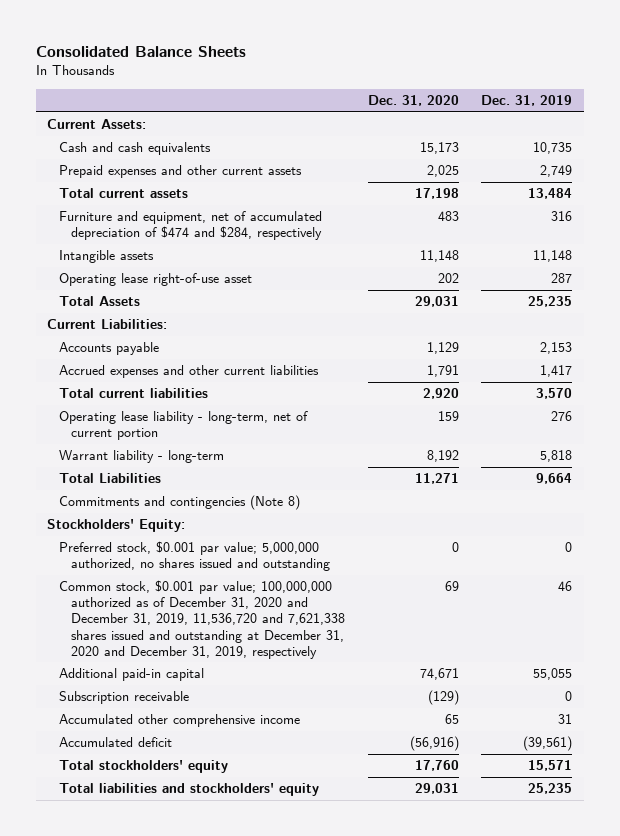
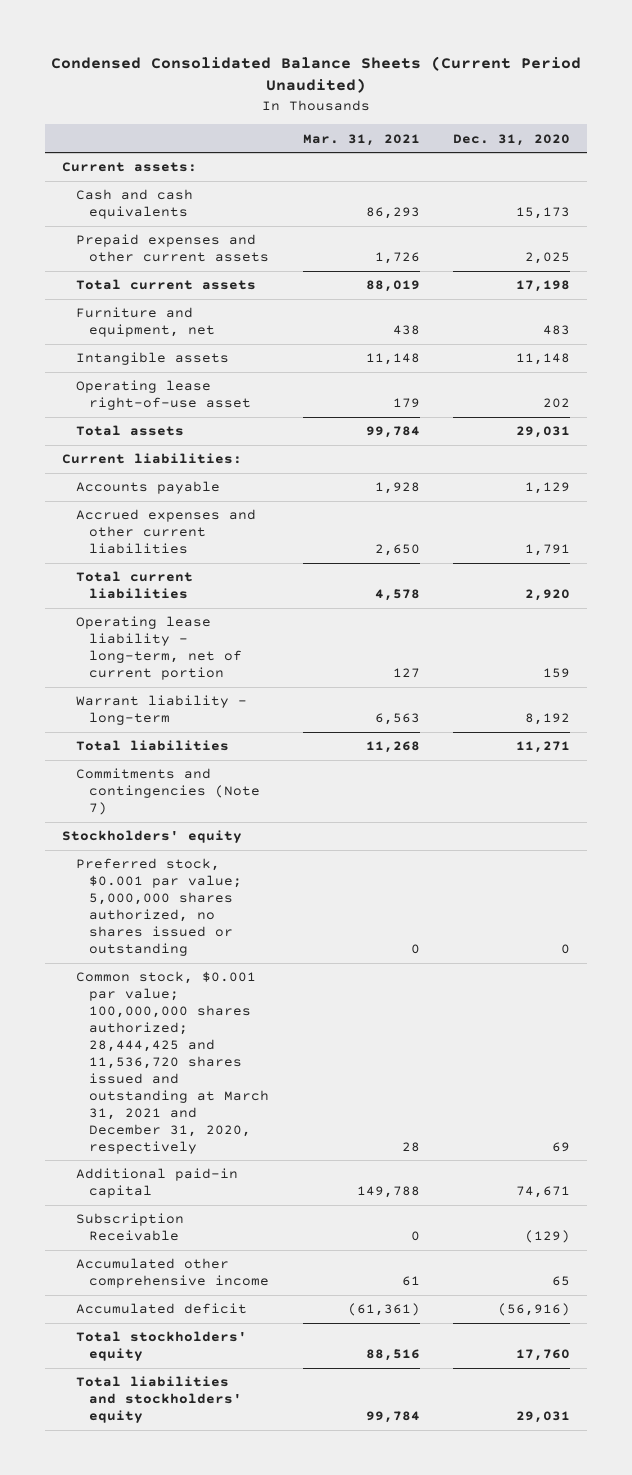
[36,46,247,58] Consolidated Balance Sheets -> [51,55,582,94] Condensed Consolidated Balance Sheets (Current Period Unaudited)
[481,94,573,106] Dec. 31, 2019 -> none
none -> [302,133,420,146] Mar. 31, 2021
[47,119,147,130] Current Assets: -> [61,162,197,173] Current assets:
[59,211,323,241] Furniture and equipment, net of accumulated depreciation of $474 and $284, respectively -> [75,307,216,338] Furniture and equipment, net
[59,296,141,307] Total Assets -> [75,425,184,437] Total assets
[47,319,168,330] Current Liabilities: -> [61,453,242,465] Current liabilities:
[59,473,162,484] Total Liabilities -> [75,740,229,752] Total liabilities
[59,495,301,511] Commitments and contingencies (Note 8) -> [75,768,261,816] Commitments and contingencies (Note 7)
[47,519,186,533] Stockholders' Equity: -> [61,830,242,844] Stockholders' equity
[59,541,331,572] Preferred stock, $0.001 par value; 5,000,000 authorized, no shares issued and outstanding -> [75,858,243,957] Preferred stock, $0.001 par value; 5,000,000 shares authorized, no shares issued or outstanding
[59,580,346,659] Common stock, $0.001 par value; 100,000,000 authorized as of December 31, 2020 and December 31, 2019, 11,536,720 and 7,621,338 shares issued and outstanding at December 31, 2020 and December 31, 2019, respectively -> [75,971,270,1154] Common stock, $0.001 par value; 100,000,000 shares authorized; 28,444,425 and 11,536,720 shares issued and outstanding at March 31, 2021 and December 31, 2020, respectively
[59,691,190,705] Subscription receivable -> [75,1213,184,1242] Subscription Receivable

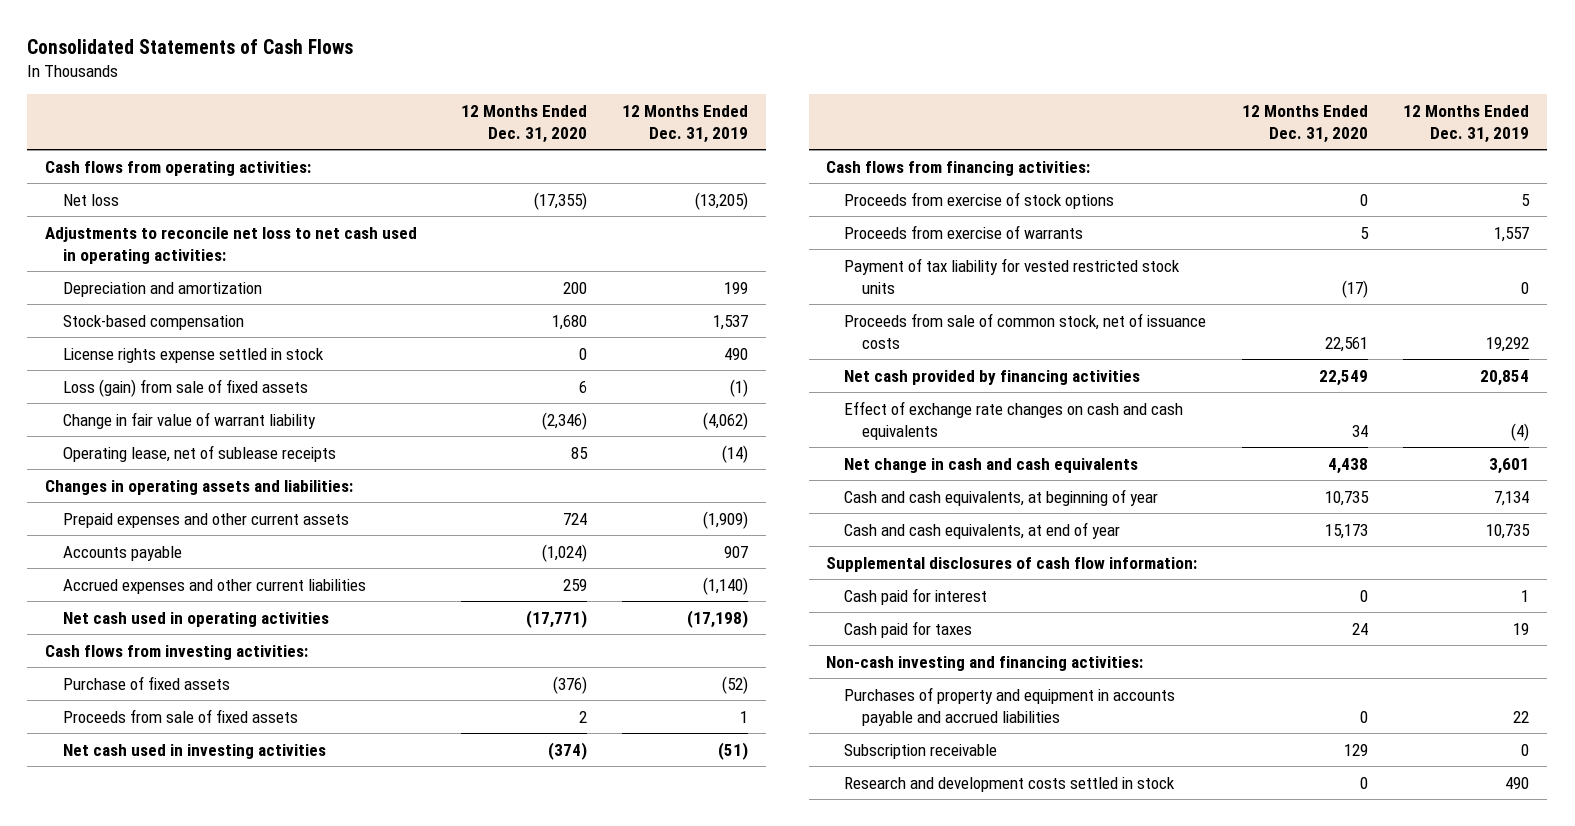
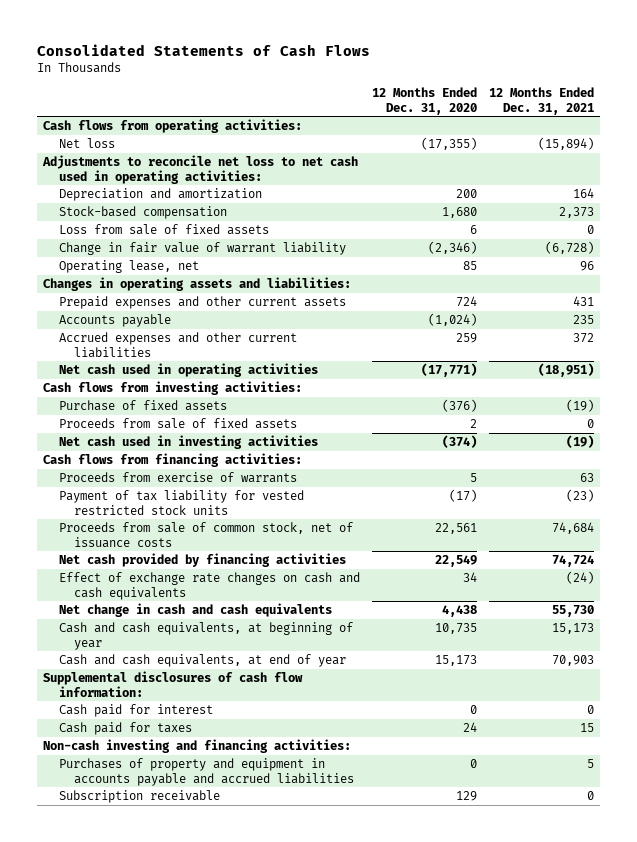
[622,104,749,143] 12 Months Ended Dec. 31, 2019 -> none
none -> [488,87,594,115] 12 Months Ended Dec. 31, 2021
[63,347,325,363] License rights expense settled in stock -> none
[63,378,309,397] Loss (gain) from sale of fixed assets -> [58,224,269,236] Loss from sale of fixed assets
[63,444,337,462] Operating lease, net of sublease receipts -> [58,260,199,274] Operating lease, net
[844,191,1115,209] Proceeds from exercise of stock options -> none
[844,776,1176,792] Research and development costs settled in stock -> none

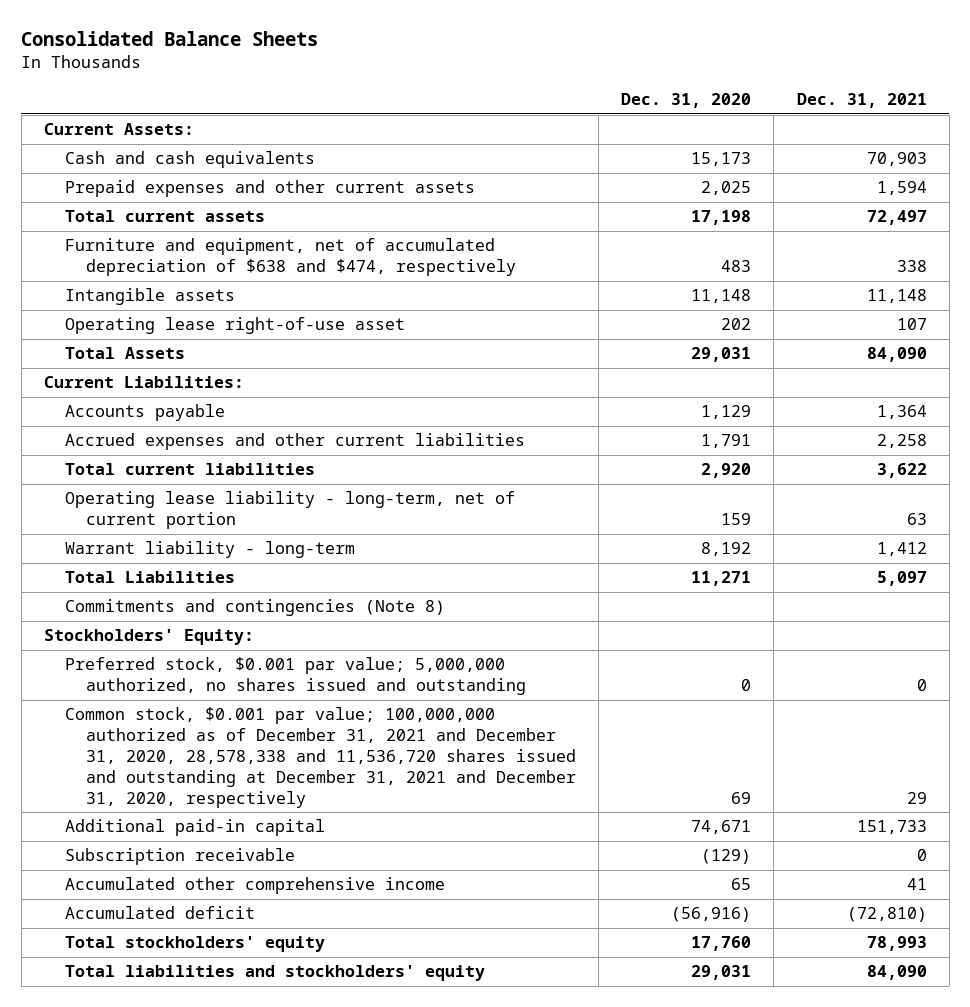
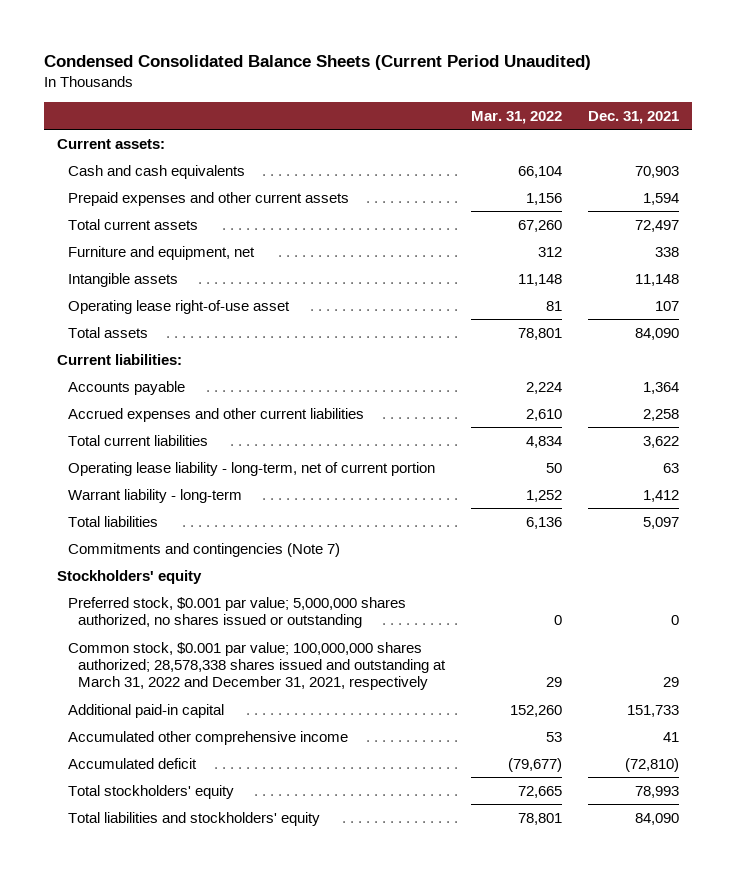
[21,31,319,47] Consolidated Balance Sheets -> [43,54,591,70] Condensed Consolidated Balance Sheets (Current Period Unaudited)
[621,93,752,109] Dec. 31, 2020 -> none
none -> [471,110,563,124] Mar. 31, 2022
[43,123,194,136] Current Assets: -> [56,138,165,149] Current assets:
[64,238,516,277] Furniture and equipment, net of accumulated depreciation of $638 and $474, respectively -> [67,245,255,260] Furniture and equipment, net
[64,347,185,360] Total Assets -> [67,326,148,338] Total assets
[43,376,244,389] Current Liabilities: -> [56,353,182,365] Current liabilities:
[64,571,235,584] Total Liabilities -> [67,515,158,527] Total liabilities
[64,599,445,617] Commitments and contingencies (Note 8) -> [67,542,340,557] Commitments and contingencies (Note 7)
[43,629,254,646] Stockholders' Equity: -> [56,569,202,584] Stockholders' equity
[64,657,526,696] Preferred stock, $0.001 par value; 5,000,000 authorized, no shares issued and outstanding -> [67,596,406,629] Preferred stock, $0.001 par value; 5,000,000 shares authorized, no shares issued or outstanding
[64,707,576,808] Common stock, $0.001 par value; 100,000,000 authorized as of December 31, 2021 and December 31, 2020, 28,578,338 and 11,536,720 shares issued and outstanding at December 31, 2021 and December 31, 2020, respectively -> [67,641,447,691] Common stock, $0.001 par value; 100,000,000 shares authorized; 28,578,338 shares issued and outstanding at March 31, 2022 and December 31, 2021, respectively
[64,848,295,866] Subscription receivable -> none

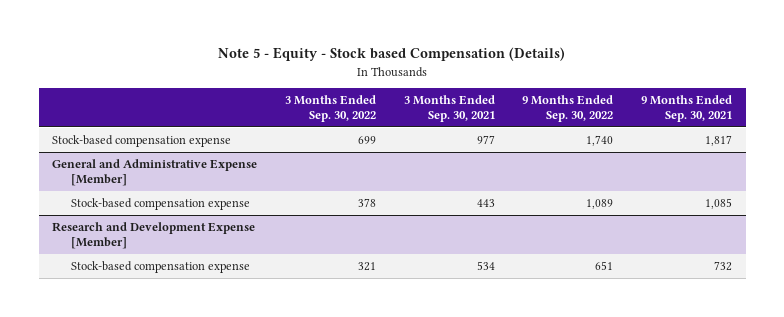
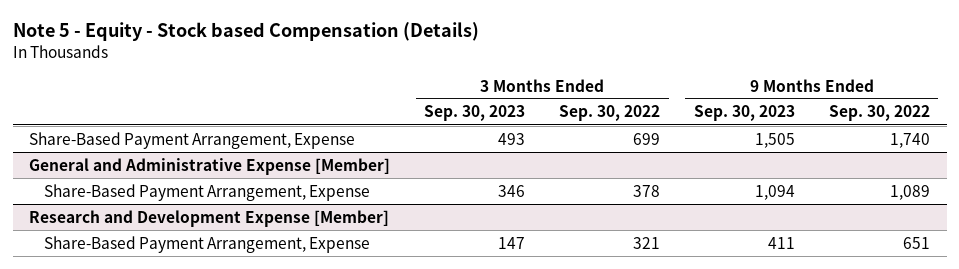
[403,95,495,123] 3 Months Ended Sep. 30, 2021 -> none
[640,95,732,123] 9 Months Ended Sep. 30, 2021 -> none
none -> [424,105,526,122] Sep. 30, 2023
none -> [693,105,795,122] Sep. 30, 2023
[52,134,232,147] Stock-based compensation expense -> [29,131,356,149] Share-Based Payment Arrangement, Expense
[70,197,250,210] Stock-based compensation expense -> [44,183,371,201] Share-Based Payment Arrangement, Expense
[70,260,250,273] Stock-based compensation expense -> [44,235,371,253] Share-Based Payment Arrangement, Expense

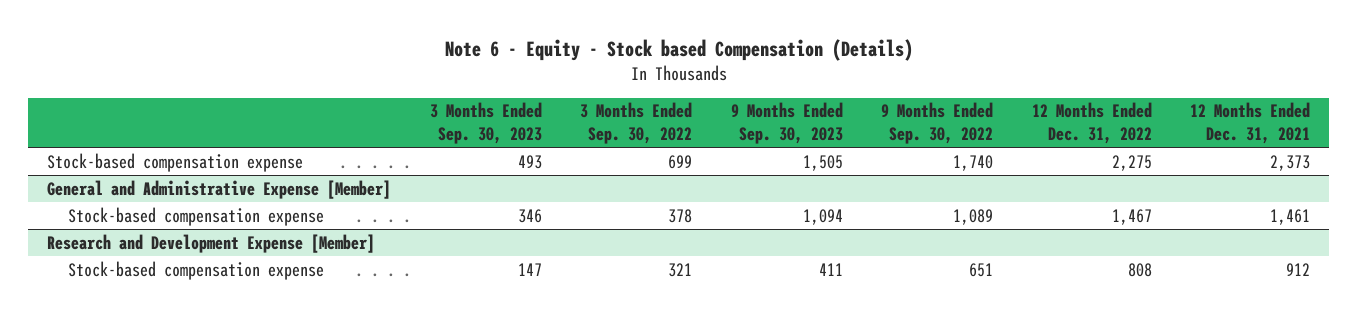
[12,21,479,41] Note 5 - Equity - Stock based Compensation (Details) -> [444,38,913,61] Note 6 - Equity - Stock based Compensation (Details)
none -> [1031,102,1152,144] 12 Months Ended Dec. 31, 2022
none -> [1190,102,1311,144] 12 Months Ended Dec. 31, 2021
[29,131,356,149] Share-Based Payment Arrangement, Expense -> [47,152,304,172] Stock-based compensation expense
[44,183,371,201] Share-Based Payment Arrangement, Expense -> [67,206,324,226] Stock-based compensation expense
[44,235,371,253] Share-Based Payment Arrangement, Expense -> [67,260,324,280] Stock-based compensation expense

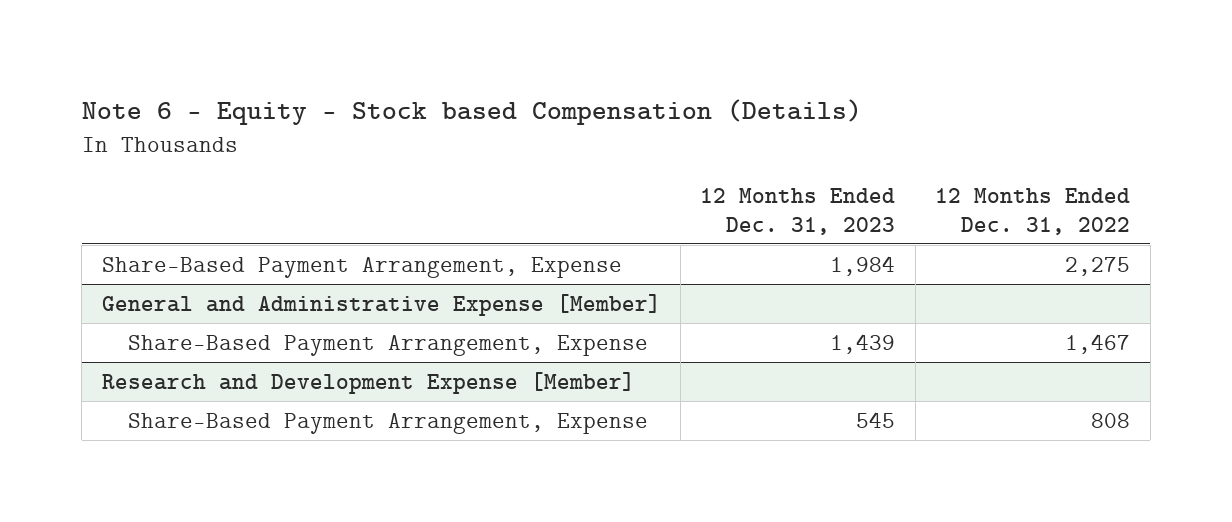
[429,102,542,144] 3 Months Ended Sep. 30, 2023 -> none
[580,102,693,144] 3 Months Ended Sep. 30, 2022 -> none
[730,102,843,144] 9 Months Ended Sep. 30, 2023 -> none
[881,102,994,144] 9 Months Ended Sep. 30, 2022 -> none
[1190,102,1311,144] 12 Months Ended Dec. 31, 2021 -> none
none -> [700,187,896,235] 12 Months Ended Dec. 31, 2023
[47,152,304,172] Stock-based compensation expense -> [101,256,622,278] Share-Based Payment Arrangement, Expense
[67,206,324,226] Stock-based compensation expense -> [127,334,648,356] Share-Based Payment Arrangement, Expense
[67,260,324,280] Stock-based compensation expense -> [127,412,648,434] Share-Based Payment Arrangement, Expense

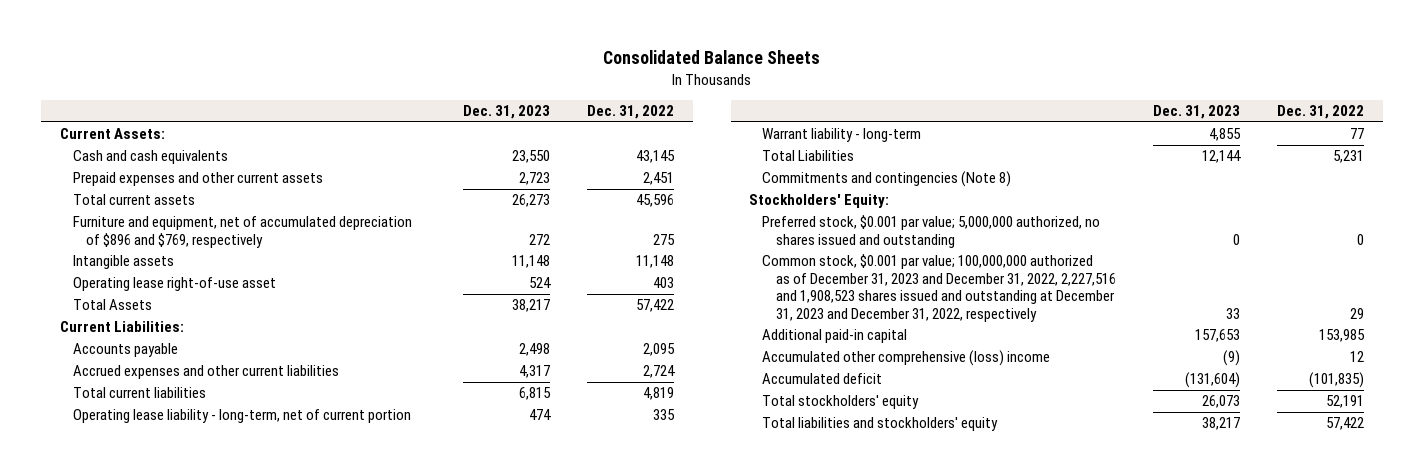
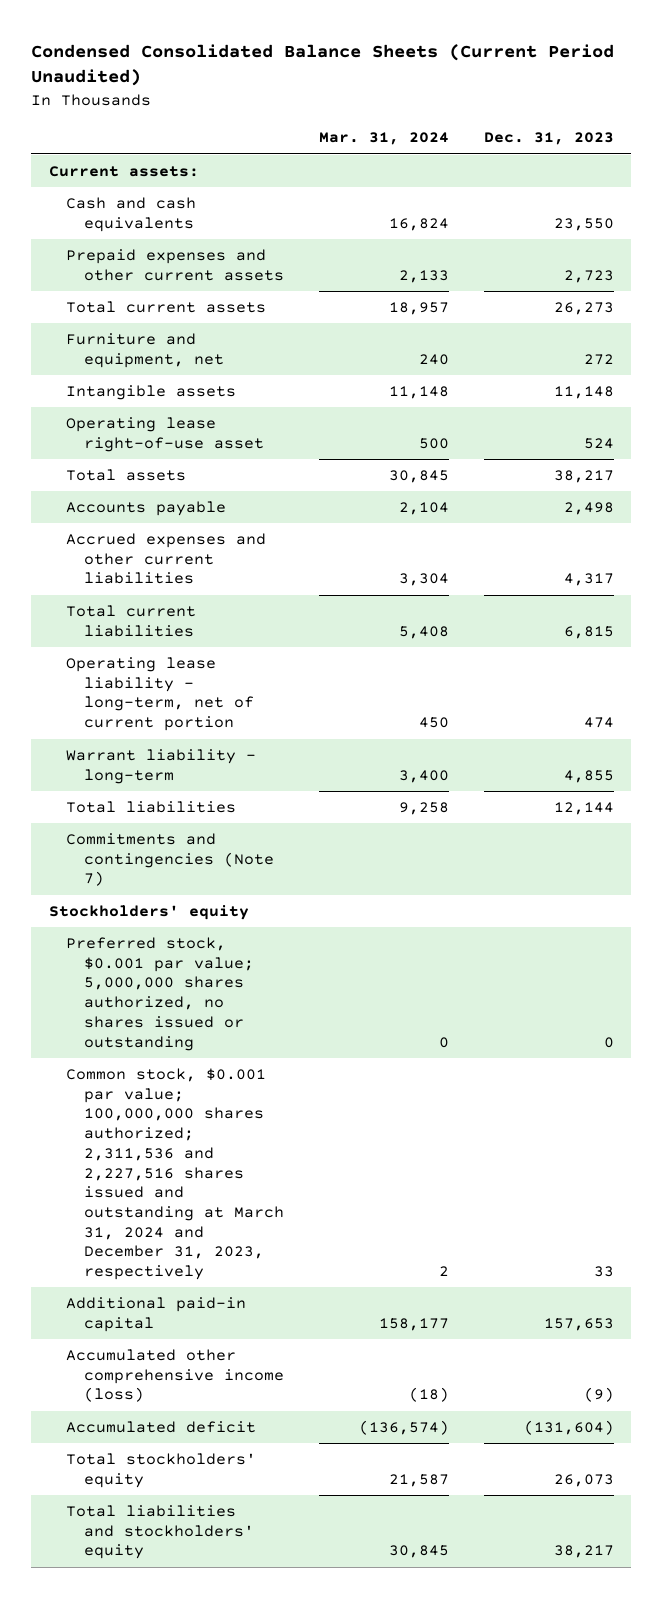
[602,50,820,65] Consolidated Balance Sheets -> [31,43,615,87] Condensed Consolidated Balance Sheets (Current Period Unaudited)
[587,105,675,120] Dec. 31, 2022 -> none
none -> [318,132,449,146] Mar. 31, 2024
[59,128,165,140] Current Assets: -> [48,166,199,178] Current assets:
[72,216,412,248] Furniture and equipment, net of accumulated depreciation of $896 and $769, respectively -> [66,333,224,368] Furniture and equipment, net
[59,321,184,333] Current Liabilities: -> none
[72,299,152,311] Total Assets -> [66,469,187,482] Total assets
[762,150,855,162] Total Liabilities -> [66,801,237,814] Total liabilities
[762,171,1012,188] Commitments and contingencies (Note 8) -> [66,833,274,887] Commitments and contingencies (Note 7)
[749,194,890,209] Stockholders' Equity: -> [48,905,249,921] Stockholders' equity
[762,215,1101,248] Preferred stock, $0.001 par value; 5,000,000 authorized, no shares issued and outstanding -> [66,937,254,1051] Preferred stock, $0.001 par value; 5,000,000 shares authorized, no shares issued or outstanding
[762,254,1116,322] Common stock, $0.001 par value; 100,000,000 authorized as of December 31, 2023 and December 31, 2022, 2,227,516 and 1,908,523 shares issued and outstanding at December 31, 2023 and December 31, 2022, respectively -> [66,1068,284,1281] Common stock, $0.001 par value; 100,000,000 shares authorized; 2,311,536 and 2,227,516 shares issued and outstanding at March 31, 2024 and December 31, 2023, respectively
[762,350,1051,367] Accumulated other comprehensive (loss) income -> [66,1349,284,1403] Accumulated other comprehensive income (loss)

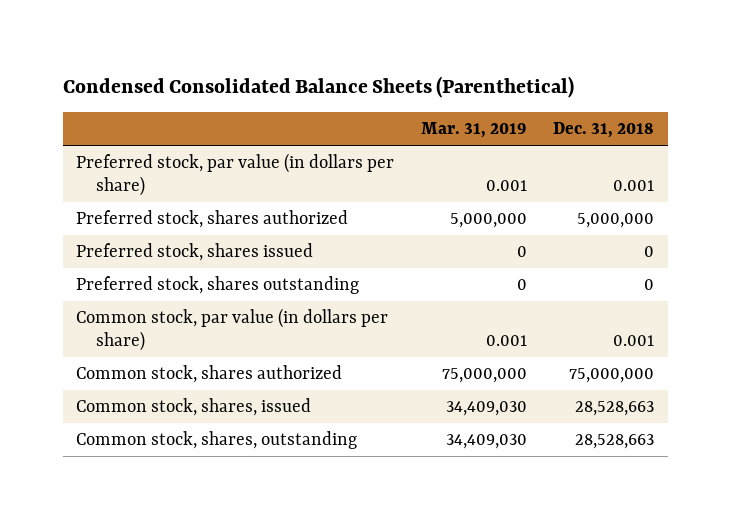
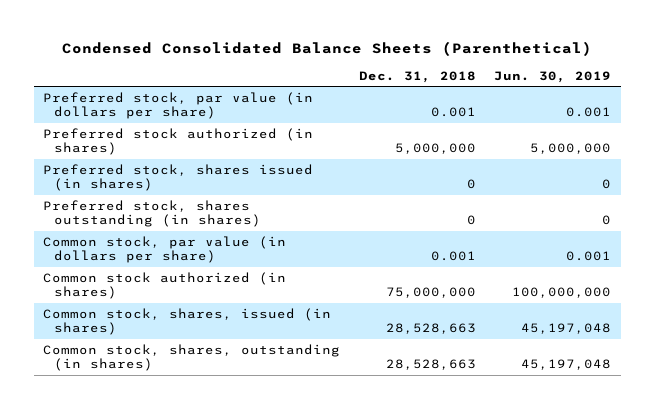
[420,122,527,139] Mar. 31, 2019 -> none
none -> [494,70,612,83] Jun. 30, 2019
[76,209,349,228] Preferred stock, shares authorized -> [43,128,314,155] Preferred stock authorized (in shares)
[76,242,314,261] Preferred stock, shares issued -> [43,164,314,191] Preferred stock, shares issued (in shares)
[76,275,360,294] Preferred stock, shares outstanding -> [43,200,261,227] Preferred stock, shares outstanding (in shares)
[76,364,343,383] Common stock, shares authorized -> [43,272,287,299] Common stock authorized (in shares)
[76,397,312,416] Common stock, shares, issued -> [43,308,332,335] Common stock, shares, issued (in shares)
[76,430,358,449] Common stock, shares, outstanding -> [43,344,341,371] Common stock, shares, outstanding (in shares)

